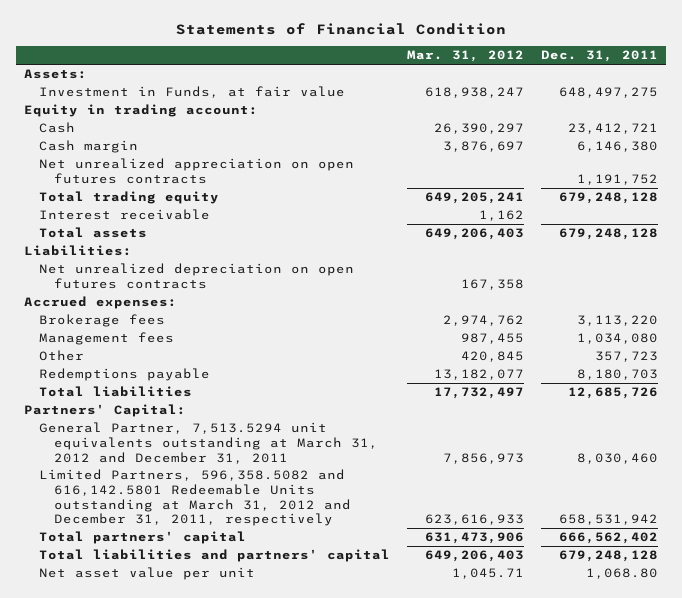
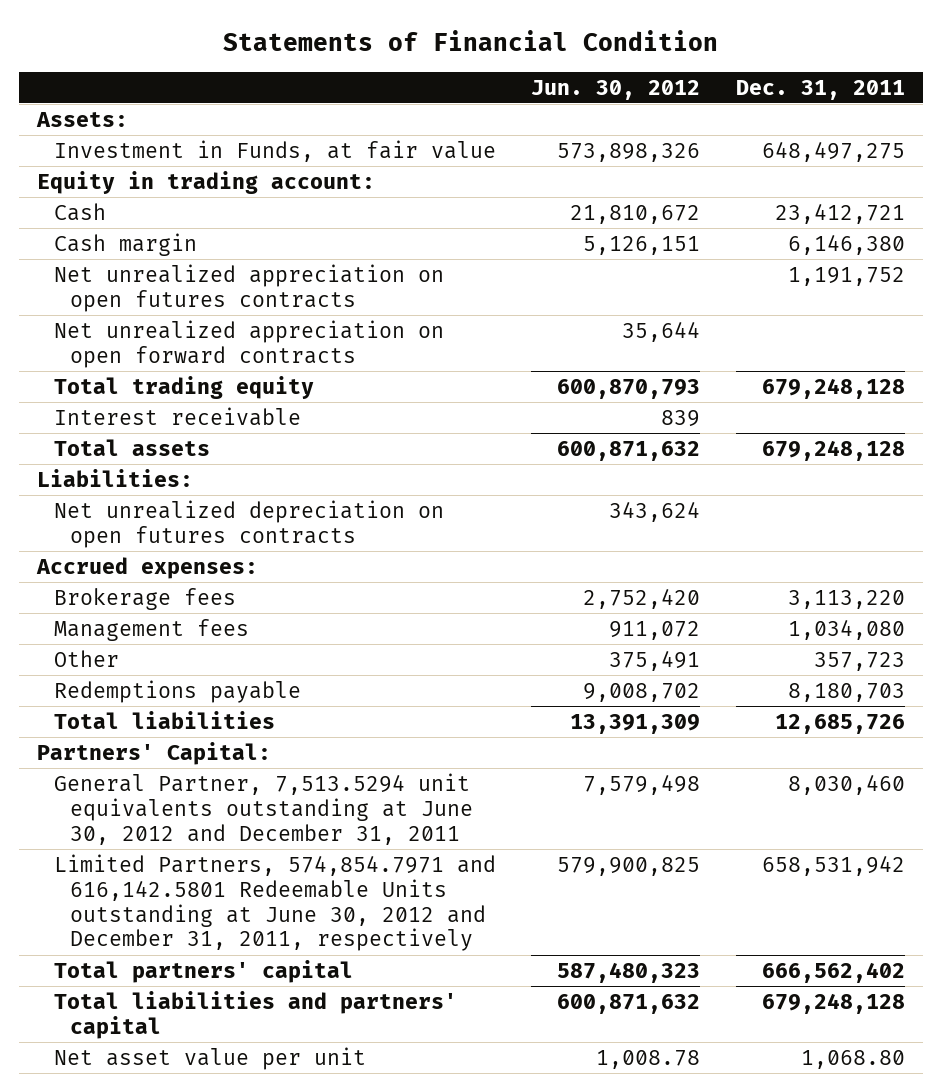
[406,50,524,63] Mar. 31, 2012 -> none
none -> [531,79,701,100] Jun. 30, 2012
none -> [53,319,444,368] Net unrealized appreciation on open forward contracts
[38,422,378,464] General Partner, 7,513.5294 unit equivalents outstanding at March 31, 2012 and December 31, 2011 -> [53,772,474,845] General Partner, 7,513.5294 unit equivalents outstanding at June 30, 2012 and December 31, 2011
[38,469,351,527] Limited Partners, 596,358.5082 and 616,142.5801 Redeemable Units outstanding at March 31, 2012 and December 31, 2011, respectively -> [53,853,496,952] Limited Partners, 574,854.7971 and 616,142.5801 Redeemable Units outstanding at June 30, 2012 and December 31, 2011, respectively

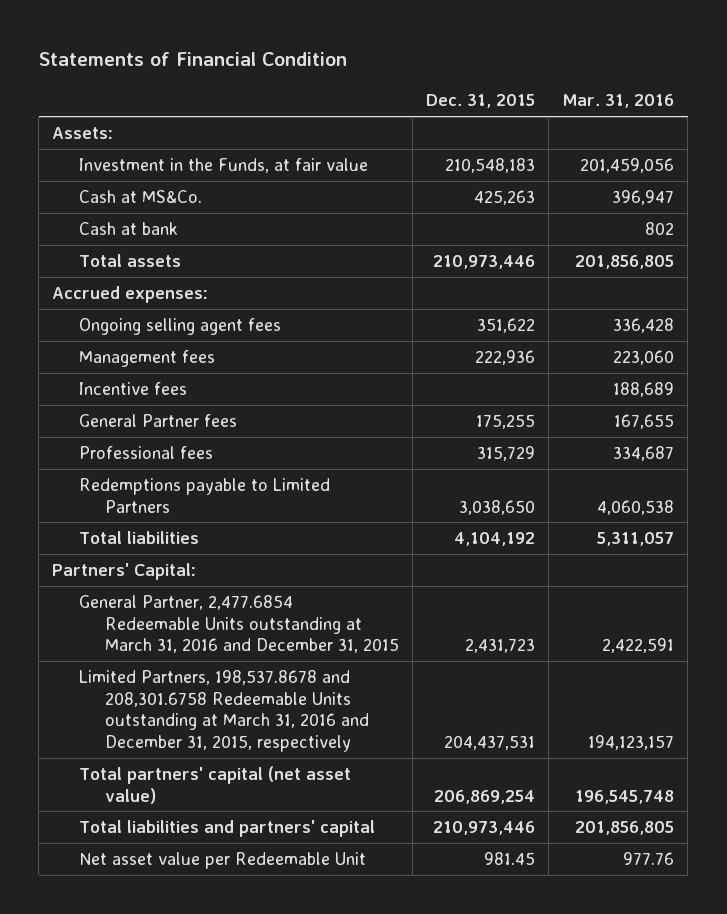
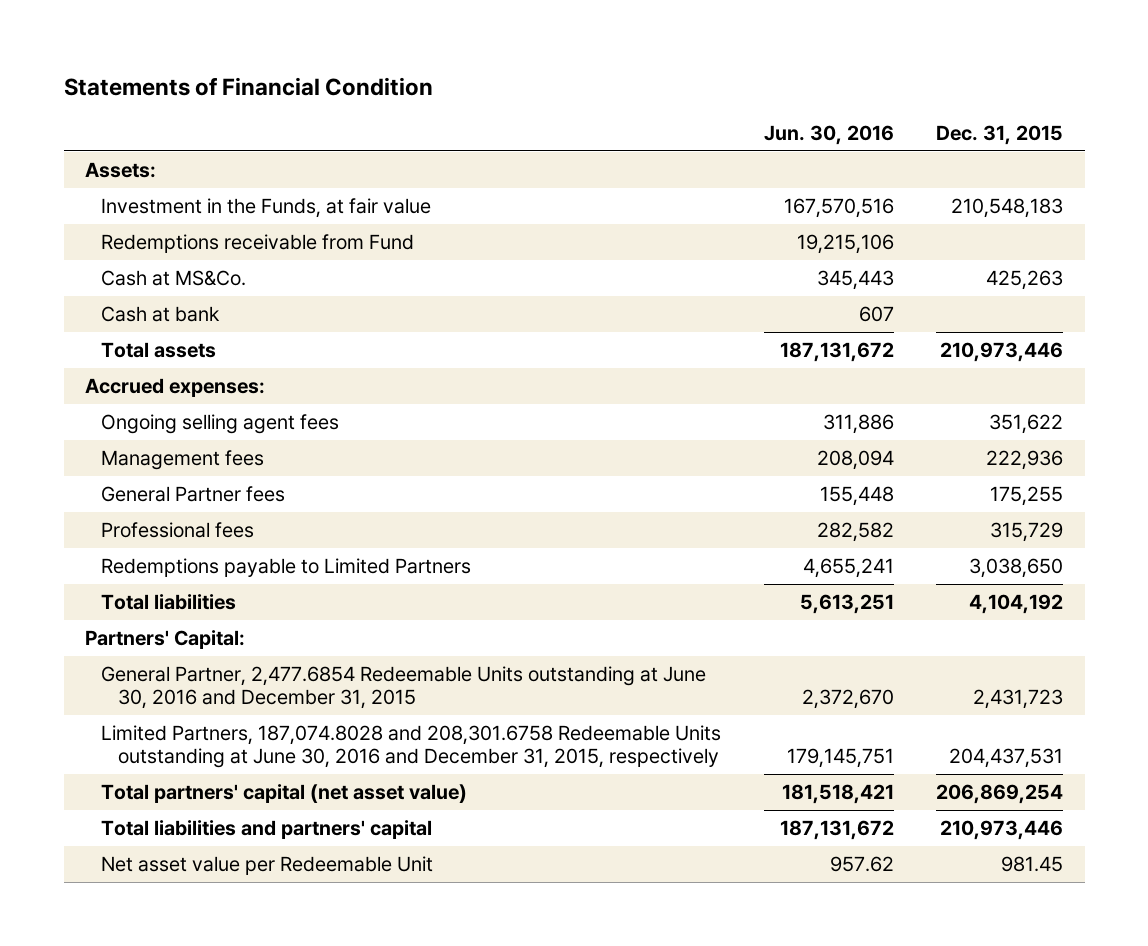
[562,94,675,109] Mar. 31, 2016 -> none
none -> [763,124,894,145] Jun. 30, 2016
none -> [101,233,415,253] Redemptions receivable from Fund
[78,381,187,395] Incentive fees -> none
[78,594,399,654] General Partner, 2,477.6854 Redeemable Units outstanding at March 31, 2016 and December 31, 2015 -> [101,665,707,710] General Partner, 2,477.6854 Redeemable Units outstanding at June 30, 2016 and December 31, 2015
[78,669,369,752] Limited Partners, 198,537.8678 and 208,301.6758 Redeemable Units outstanding at March 31, 2016 and December 31, 2015, respectively -> [101,724,722,769] Limited Partners, 187,074.8028 and 208,301.6758 Redeemable Units outstanding at June 30, 2016 and December 31, 2015, respectively

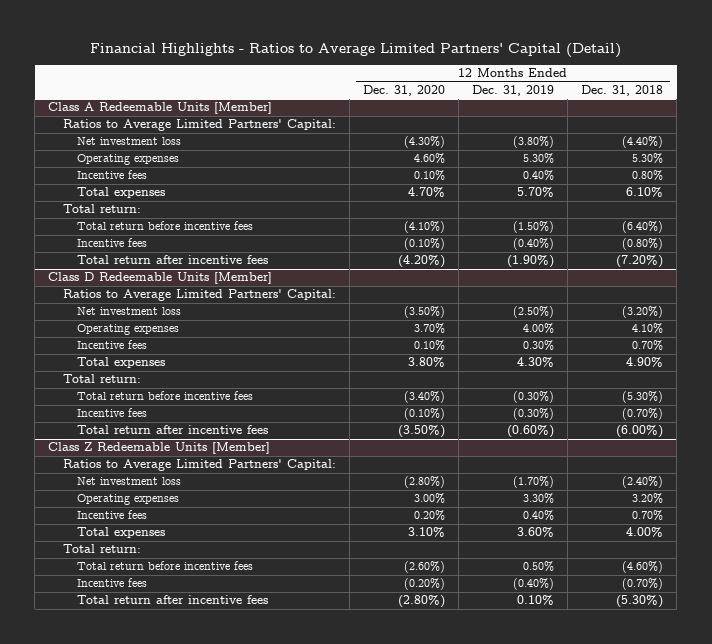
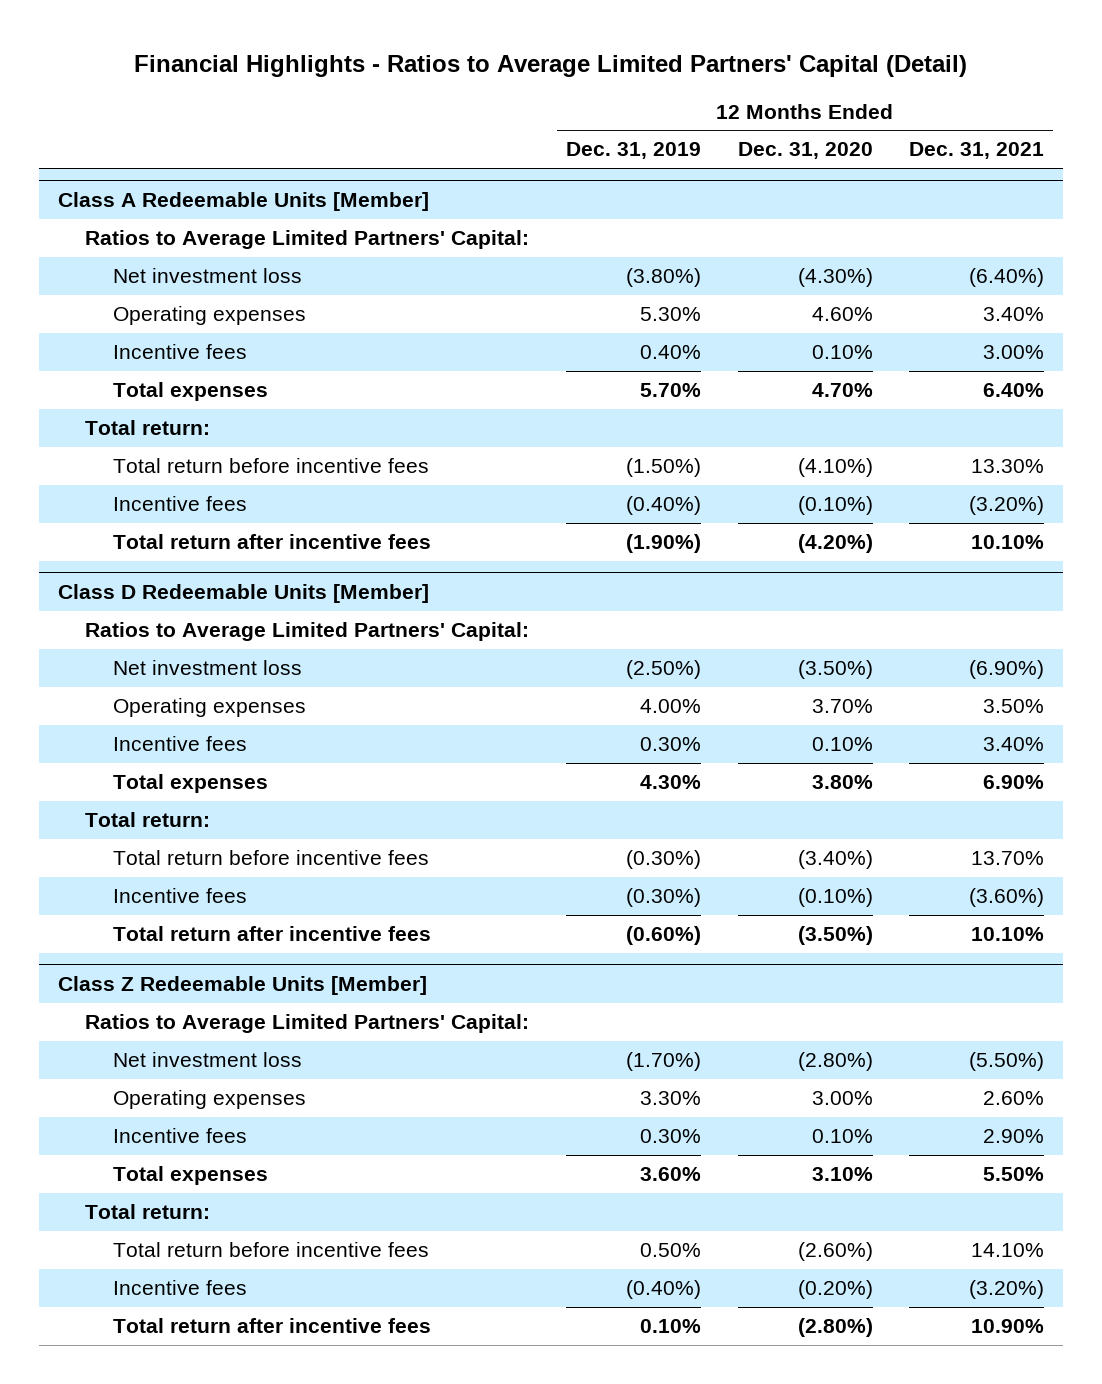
[581,84,664,96] Dec. 31, 2018 -> none
none -> [909,142,1045,160] Dec. 31, 2021
[413,510,445,522] 0.20% -> [811,1129,873,1144] 0.10%
[523,510,555,522] 0.40% -> [639,1129,701,1144] 0.30%

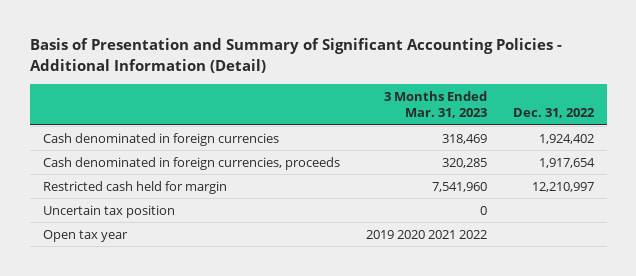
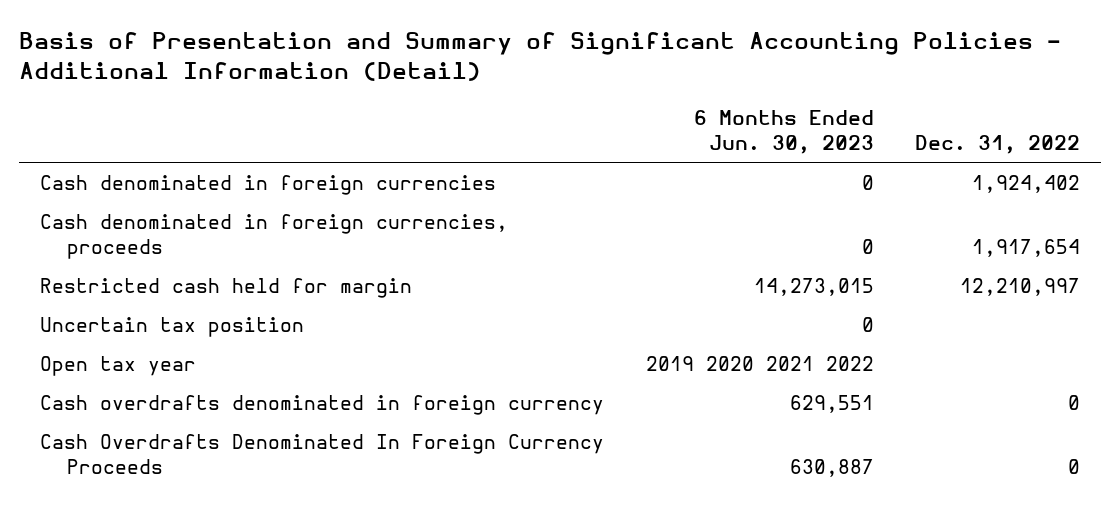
[383,90,487,119] 3 Months Ended Mar. 31, 2023 -> none
none -> [693,110,874,154] 6 Months Ended Jun. 30, 2023
none -> [40,394,605,415] Cash overdrafts denominated in foreign currency
none -> [40,433,605,474] Cash Overdrafts Denominated In Foreign Currency Proceeds

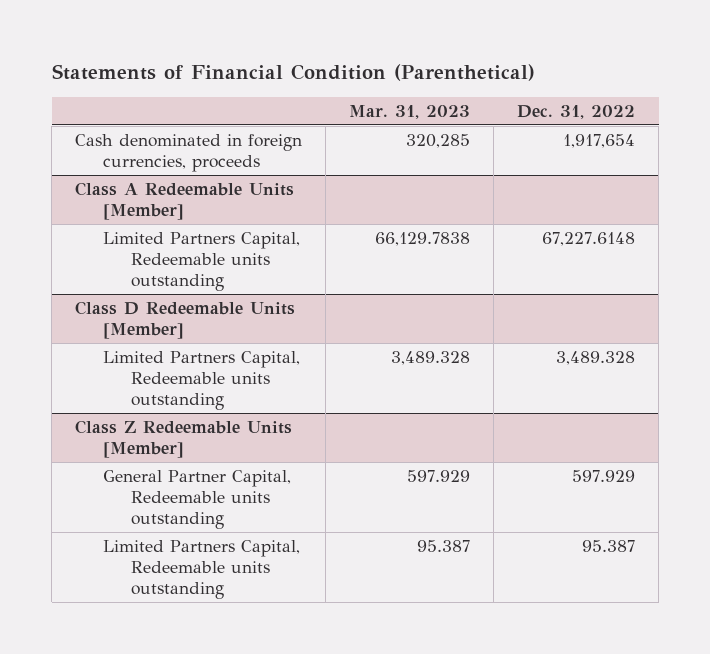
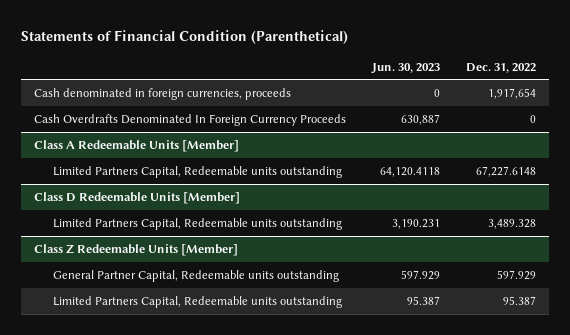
[349,104,471,119] Mar. 31, 2023 -> none
none -> [370,62,440,74] Jun. 30, 2023
none -> [34,114,347,127] Cash Overdrafts Denominated In Foreign Currency Proceeds

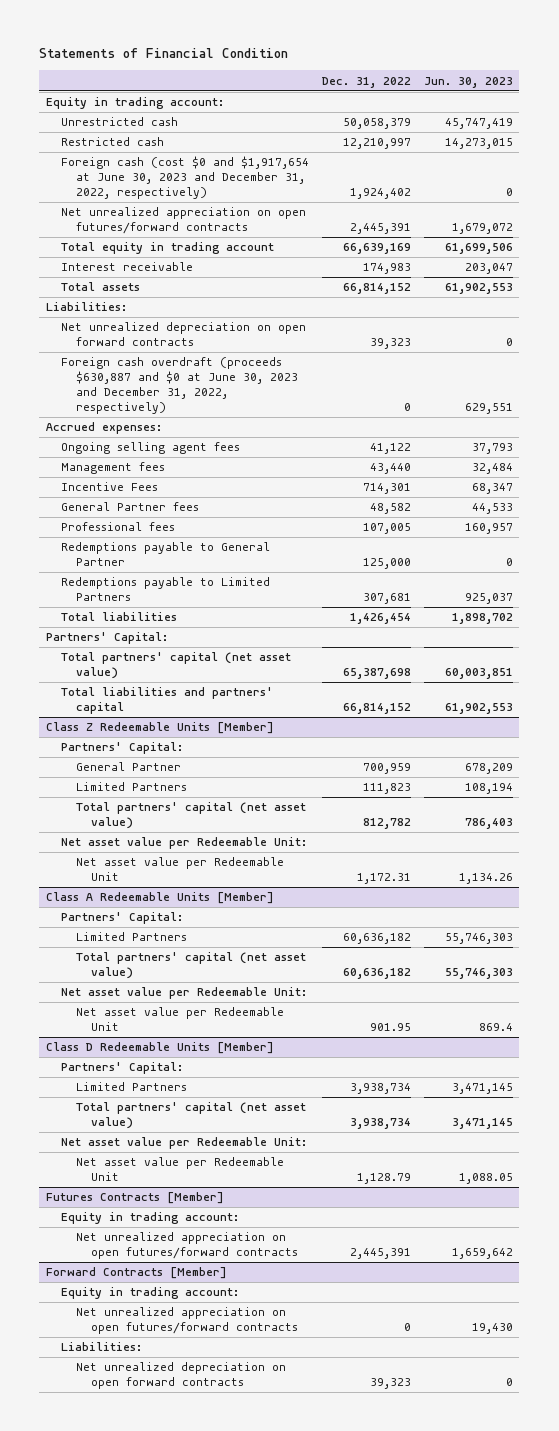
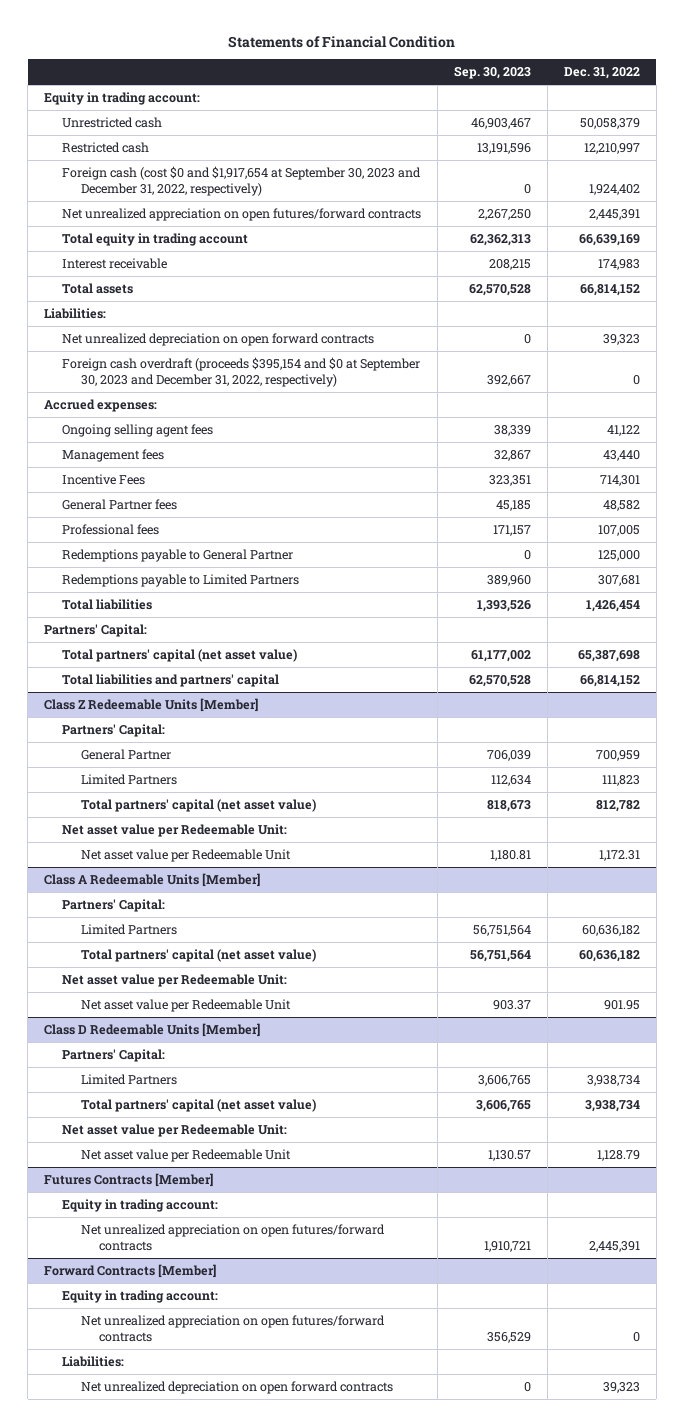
[423,76,513,88] Jun. 30, 2023 -> none
none -> [454,66,532,80] Sep. 30, 2023
[60,156,309,199] Foreign cash (cost $0 and $1,917,654 at June 30, 2023 and December 31, 2022, respectively) -> [62,166,422,196] Foreign cash (cost $0 and $1,917,654 at September 30, 2023 and December 31, 2022, respectively)
[60,357,298,414] Foreign cash overdraft (proceeds $630,887 and $0 at June 30, 2023 and December 31, 2022, respectively) -> [62,357,421,387] Foreign cash overdraft (proceeds $395,154 and $0 at September 30, 2023 and December 31, 2022, respectively)

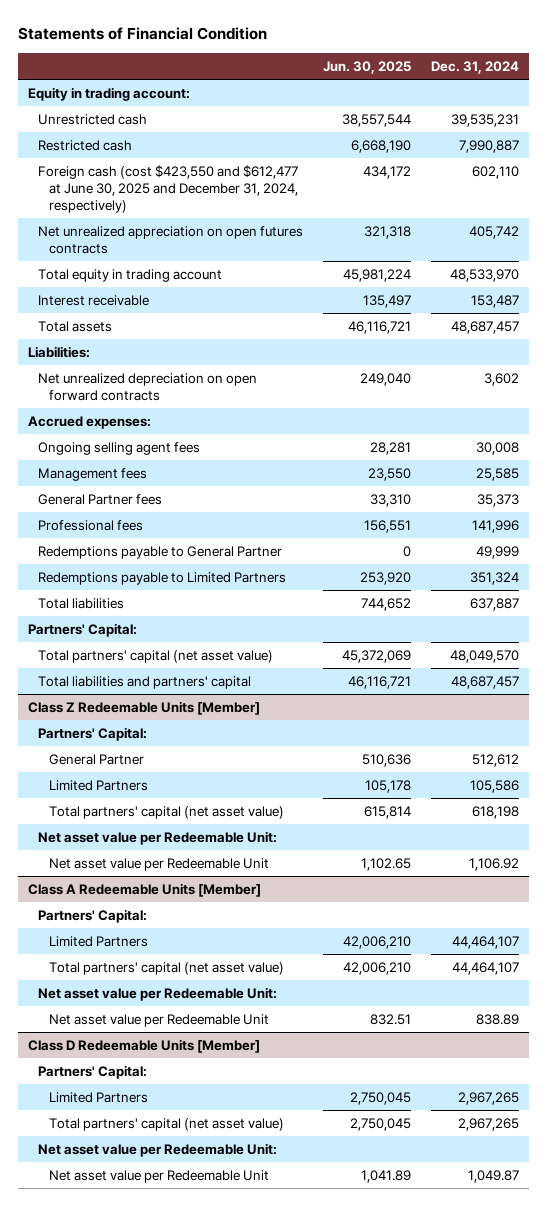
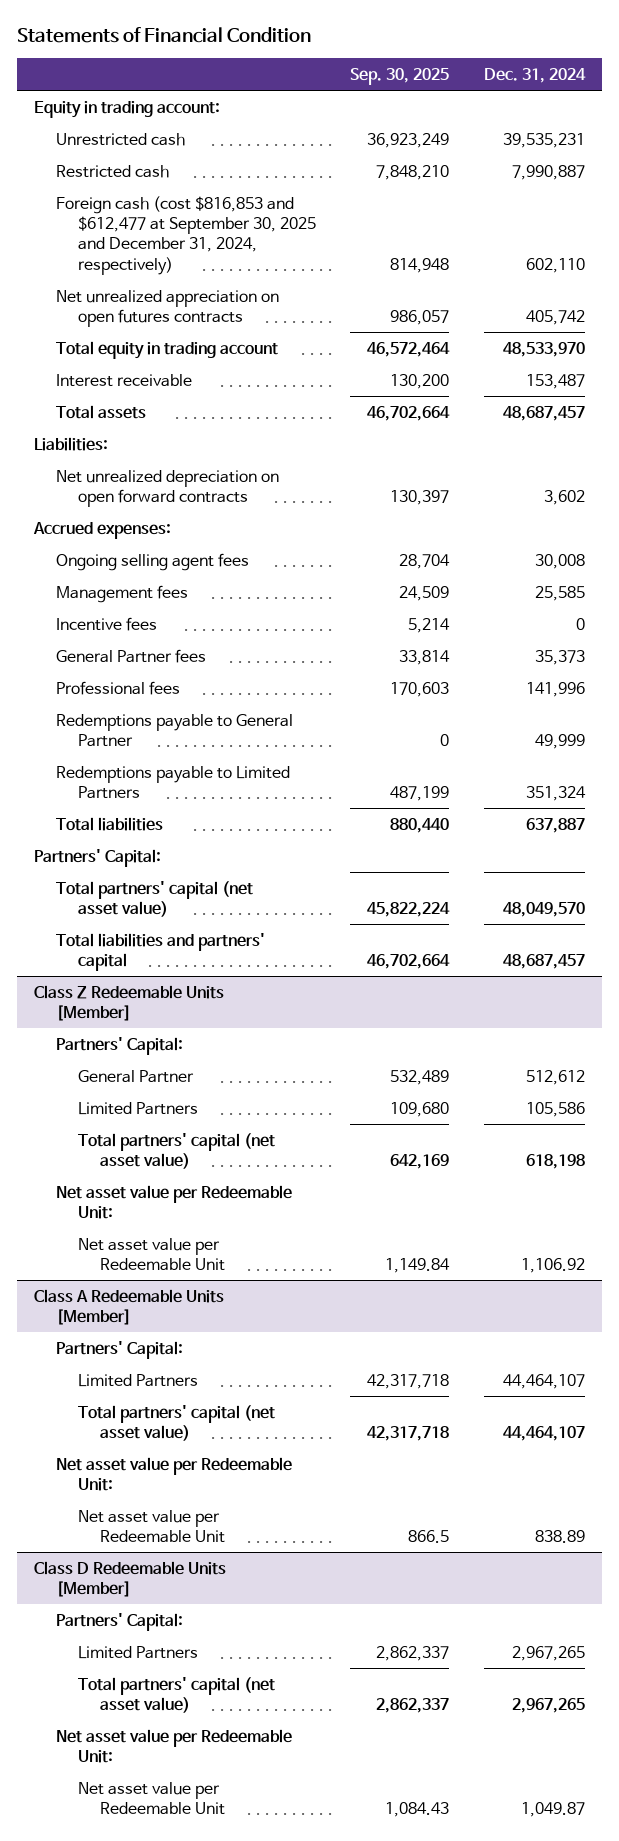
[323,60,412,74] Jun. 30, 2025 -> none
none -> [350,67,450,85] Sep. 30, 2025
[38,164,299,213] Foreign cash (cost $423,550 and $612,477 at June 30, 2025 and December 31, 2024, respectively) -> [55,195,316,275] Foreign cash (cost $816,853 and $612,477 at September 30, 2025 and December 31, 2024, respectively)
none -> [55,616,157,631] Incentive fees

